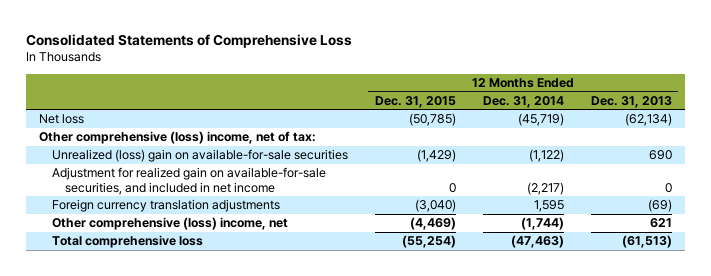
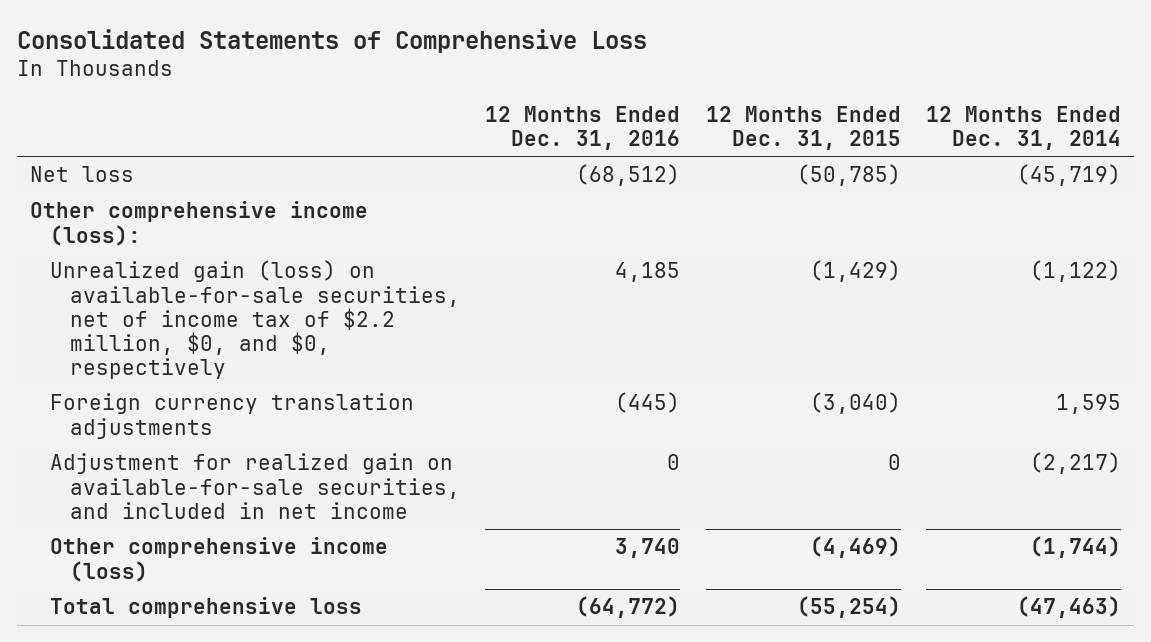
[590,95,672,108] Dec. 31, 2013 -> none
none -> [485,105,681,150] 12 Months Ended Dec. 31, 2016
[38,131,316,145] Other comprehensive (loss) income, net of tax: -> [29,201,368,246] Other comprehensive income (loss):
[52,149,349,163] Unrealized (loss) gain on available-for-sale securities -> [49,260,460,379] Unrealized gain (loss) on available-for-sale securities, net of income tax of $2.2 million, $0, and $0, respectively
[52,167,327,195] Adjustment for realized gain on available-for-sale securities, and included in net income -> [49,453,460,519] Adjustment for realized gain on available-for-sale securities, and included in net income
[52,217,289,231] Other comprehensive (loss) income, net -> [49,537,388,582] Other comprehensive income (loss)

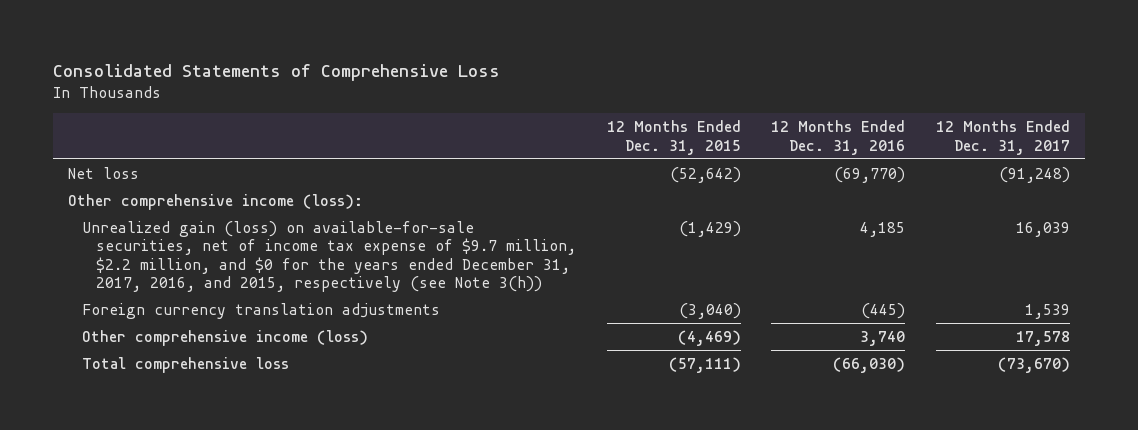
[926,105,1122,150] 12 Months Ended Dec. 31, 2014 -> none
none -> [936,120,1071,155] 12 Months Ended Dec. 31, 2017
[576,164,681,187] (68,512) -> [834,166,906,183] (69,770)
[796,164,901,187] (50,785) -> [669,166,741,183] (52,642)
[49,260,460,379] Unrealized gain (loss) on available-for-sale securities, net of income tax of $2.2 million, $0, and $0, respectively -> [81,220,576,293] Unrealized gain (loss) on available-for-sale securities, net of income tax expense of $9.7 million, $2.2 million, and $0 for the years ended December 31, 2017, 2016, and 2015, respectively (see Note 3(h))
[49,453,460,519] Adjustment for realized gain on available-for-sale securities, and included in net income -> none
[576,596,681,619] (64,772) -> [833,356,906,373] (66,030)
[796,596,901,619] (55,254) -> [668,356,741,373] (57,111)

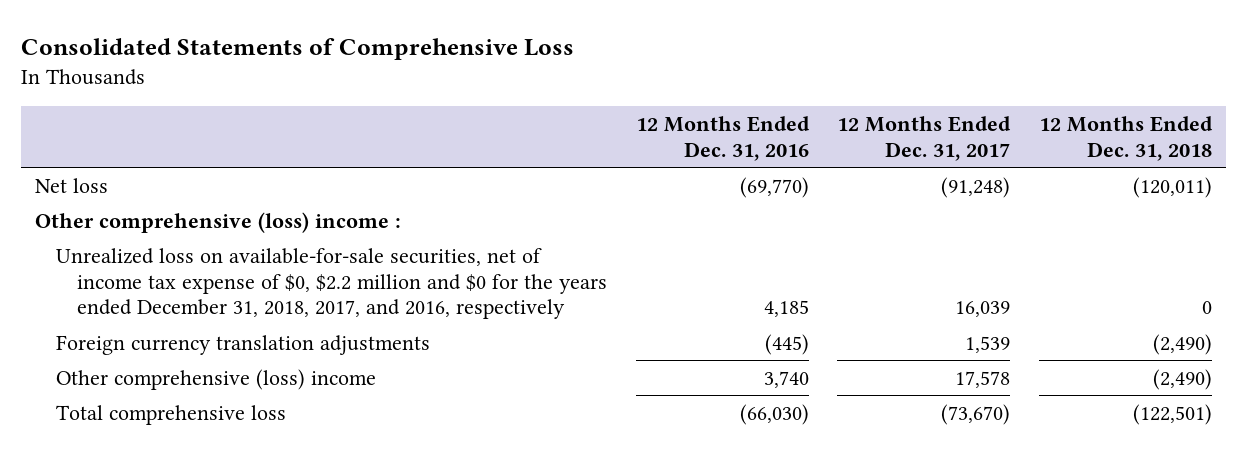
[606,120,741,155] 12 Months Ended Dec. 31, 2015 -> none
none -> [1039,115,1214,161] 12 Months Ended Dec. 31, 2018
[67,193,363,210] Other comprehensive income (loss): -> [35,211,402,233] Other comprehensive (loss) income :
[81,220,576,293] Unrealized gain (loss) on available-for-sale securities, net of income tax expense of $9.7 million, $2.2 million, and $0 for the years ended December 31, 2017, 2016, and 2015, respectively (see Note 3(h)) -> [56,247,607,320] Unrealized loss on available-for-sale securities, net of income tax expense of $0, $2.2 million and $0 for the years ended December 31, 2018, 2017, and 2016, respectively
[81,329,368,346] Other comprehensive income (loss) -> [56,368,377,390] Other comprehensive (loss) income

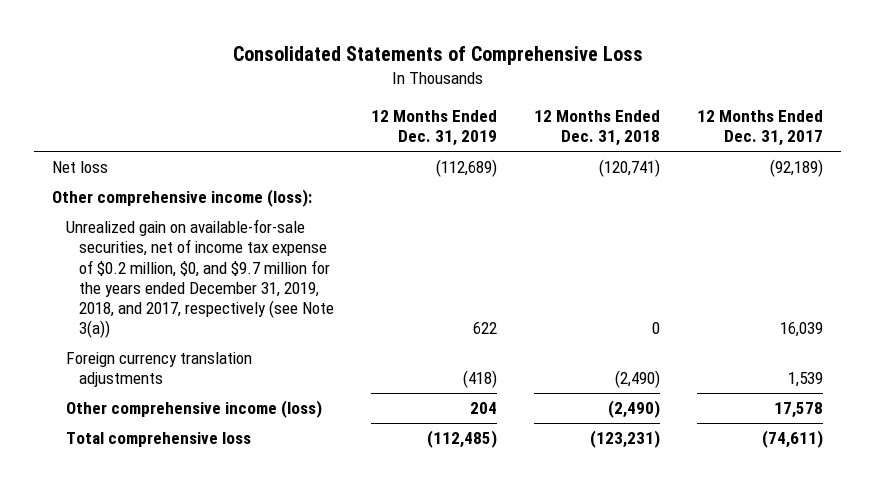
[635,115,810,161] 12 Months Ended Dec. 31, 2016 -> none
none -> [371,110,498,147] 12 Months Ended Dec. 31, 2019
[941,176,1011,198] (91,248) -> [770,159,824,178] (92,189)
[1133,176,1213,198] (120,011) -> [599,159,661,178] (120,741)
[35,211,402,233] Other comprehensive (loss) income : -> [52,189,313,208] Other comprehensive income (loss):
[56,247,607,320] Unrealized loss on available-for-sale securities, net of income tax expense of $0, $2.2 million and $0 for the years ended December 31, 2018, 2017, and 2016, respectively -> [65,219,335,339] Unrealized gain on available-for-sale securities, net of income tax expense of $0.2 million, $0, and $9.7 million for the years ended December 31, 2019, 2018, and 2017, respectively (see Note 3(a))
[56,368,377,390] Other comprehensive (loss) income -> [65,400,322,419] Other comprehensive income (loss)
[941,403,1011,425] (73,670) -> [762,430,824,449] (74,611)
[1133,403,1213,425] (122,501) -> [590,430,661,449] (123,231)

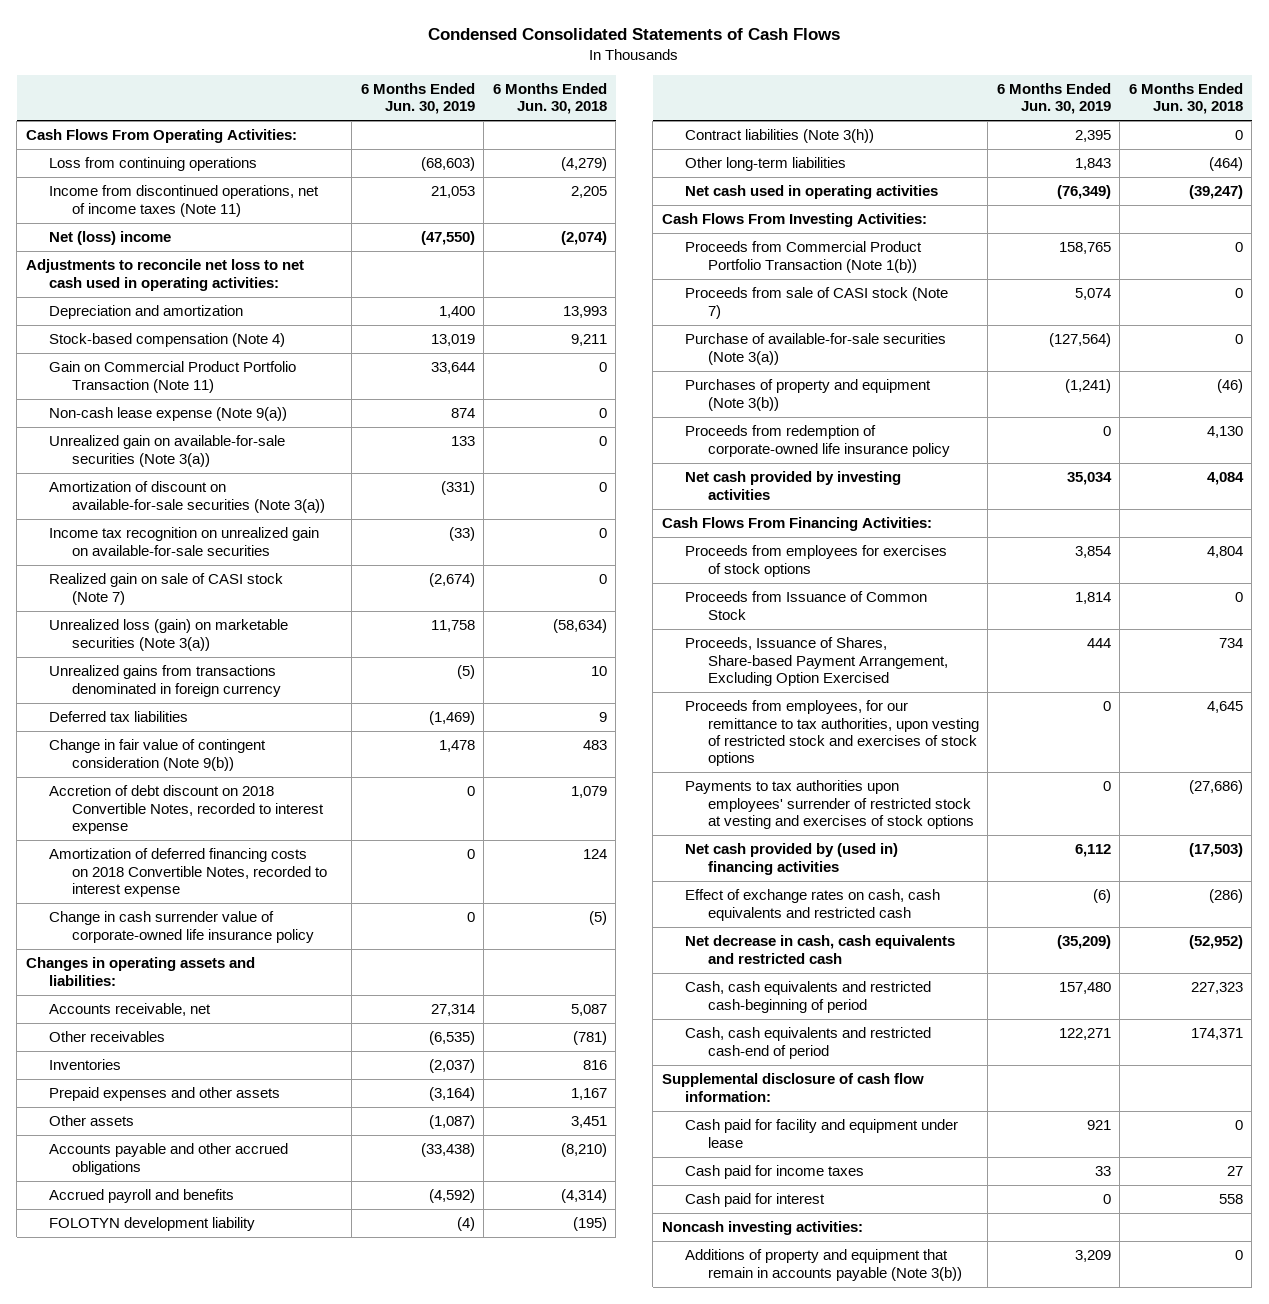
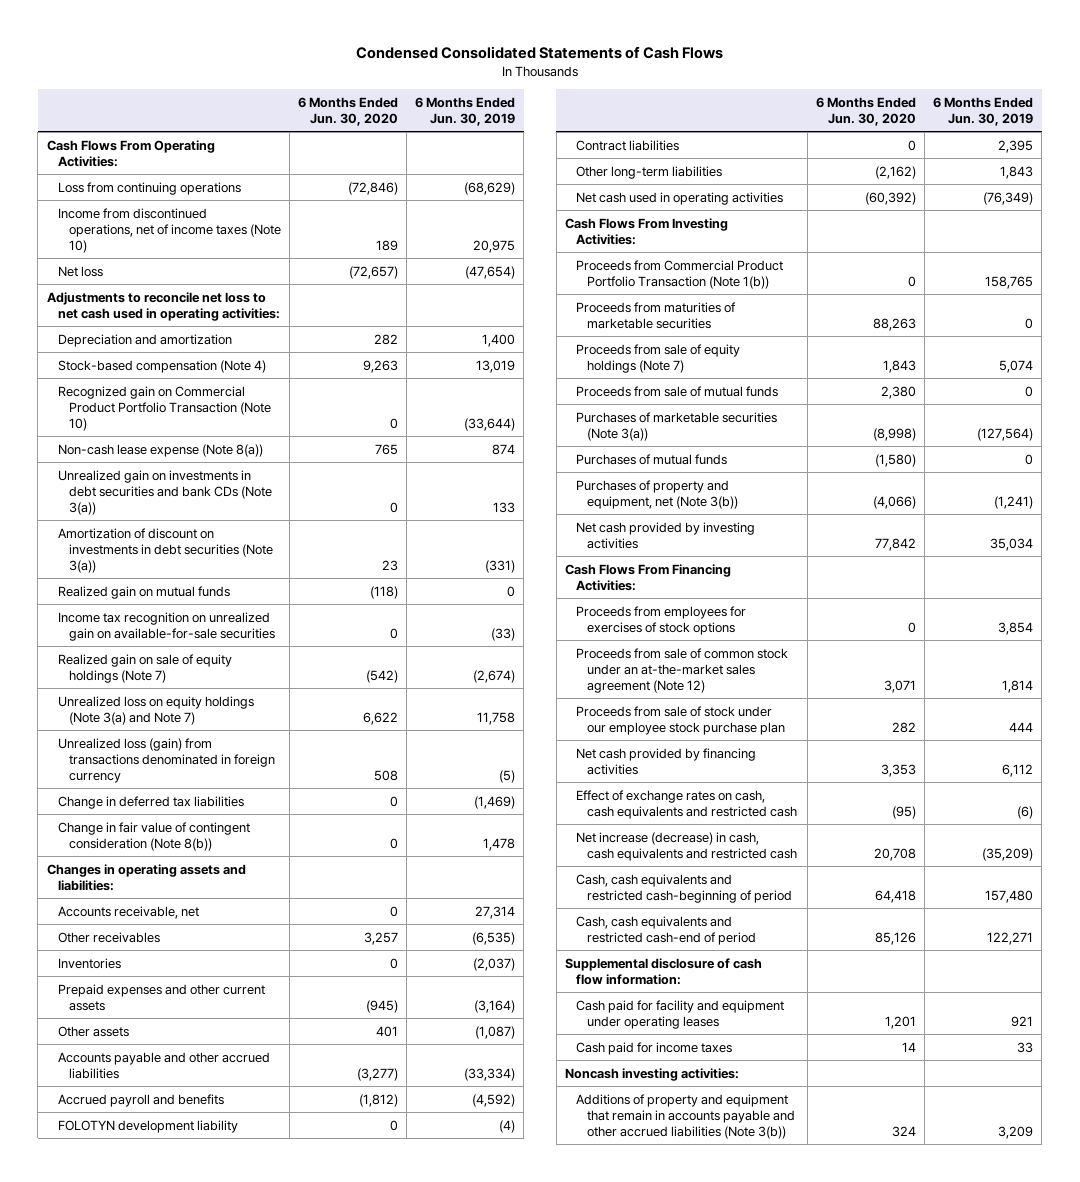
[492,82,607,115] 6 Months Ended Jun. 30, 2018 -> none
none -> [297,96,398,126] 6 Months Ended Jun. 30, 2020
[420,157,475,172] (68,603) -> [463,181,515,195] (68,629)
[48,185,319,217] Income from discontinued operations, net of income taxes (Note 11) -> [57,207,281,253] Income from discontinued operations, net of income taxes (Note 10)
[430,186,475,199] 21,053 -> [472,239,515,253] 20,975
[48,231,171,246] Net (loss) income -> [57,265,103,277] Net loss
[420,231,475,246] (47,550) -> [464,265,515,279] (47,654)
[48,361,296,393] Gain on Commercial Product Portfolio Transaction (Note 11) -> [57,385,271,431] Recognized gain on Commercial Product Portfolio Transaction (Note 10)
[430,362,475,375] 33,644 -> [463,417,515,431] (33,644)
[48,407,287,422] Non-cash lease expense (Note 9(a)) -> [57,443,263,457] Non-cash lease expense (Note 8(a))
[48,435,285,467] Unrealized gain on available-for-sale securities (Note 3(a)) -> [57,469,272,515] Unrealized gain on investments in debt securities and bank CDs (Note 3(a))
[48,481,325,513] Amortization of discount on available-for-sale securities (Note 3(a)) -> [57,527,273,573] Amortization of discount on investments in debt securities (Note 3(a))
none -> [57,585,230,599] Realized gain on mutual funds
[48,785,324,834] Accretion of debt discount on 2018 Convertible Notes, recorded to interest expense -> none
[48,848,327,897] Amortization of deferred financing costs on 2018 Convertible Notes, recorded to interest expense -> none
[48,911,314,943] Change in cash surrender value of corporate-owned life insurance policy -> none
[48,573,283,605] Realized gain on sale of CASI stock (Note 7) -> [57,653,232,683] Realized gain on sale of equity holdings (Note 7)
[48,619,288,651] Unrealized loss (gain) on marketable securities (Note 3(a)) -> [57,695,254,725] Unrealized loss on equity holdings (Note 3(a) and Note 7)
[48,665,281,697] Unrealized gains from transactions denominated in foreign currency -> [57,737,275,783] Unrealized loss (gain) from transactions denominated in foreign currency
[48,711,188,723] Deferred tax liabilities -> [57,795,244,809] Change in deferred tax liabilities
[48,739,266,771] Change in fair value of contingent consideration (Note 9(b)) -> [57,821,250,851] Change in fair value of contingent consideration (Note 8(b))
[48,1087,280,1102] Prepaid expenses and other assets -> [57,983,265,1011] Prepaid expenses and other current assets
[48,1143,288,1175] Accounts payable and other accrued obligations -> [57,1051,270,1079] Accounts payable and other accrued liabilities
[420,1143,475,1158] (33,438) -> [463,1067,515,1081] (33,334)
[684,129,874,144] Contract liabilities (Note 3(h)) -> [575,139,679,151] Contract liabilities
[684,425,950,457] Proceeds from redemption of corporate-owned life insurance policy -> none
none -> [575,301,736,329] Proceeds from maturities of marketable securities
[684,287,948,319] Proceeds from sale of CASI stock (Note 7) -> [575,343,740,373] Proceeds from sale of equity holdings (Note 7)
none -> [575,385,778,397] Proceeds from sale of mutual funds
[684,333,946,365] Purchase of available-for-sale securities (Note 3(a)) -> [575,411,777,441] Purchases of marketable securities (Note 3(a))
none -> [575,453,727,465] Purchases of mutual funds
[684,379,931,411] Purchases of property and equipment (Note 3(b)) -> [575,479,739,509] Purchases of property and equipment, net (Note 3(b))
[684,700,979,767] Proceeds from employees, for our remittance to tax authorities, upon vesting of restricted stock and exercises of stock options -> none
[684,780,974,829] Payments to tax authorities upon employees' surrender of restricted stock at vesting and exercises of stock options -> none
[684,591,927,620] Proceeds from Issuance of Common Stock -> [575,647,788,693] Proceeds from sale of common stock under an at-the-market sales agreement (Note 12)
[684,637,948,686] Proceeds, Issuance of Shares, Share-based Payment Arrangement, Excluding Option Exercised -> [575,705,786,735] Proceeds from sale of stock under our employee stock purchase plan
[684,843,898,875] Net cash provided by (used in) financing activities -> [575,747,756,775] Net cash provided by financing activities
[684,935,955,964] Net decrease in cash, cash equivalents and restricted cash -> [575,831,798,861] Net increase (decrease) in cash, cash equivalents and restricted cash
[684,1119,958,1148] Cash paid for facility and equipment under lease -> [575,999,784,1029] Cash paid for facility and equipment under operating leases
[684,1193,825,1208] Cash paid for interest -> none
[684,1249,962,1281] Additions of property and equipment that remain in accounts payable (Note 3(b)) -> [575,1093,796,1139] Additions of property and equipment that remain in accounts payable and other accrued liabilities (Note 3(b))

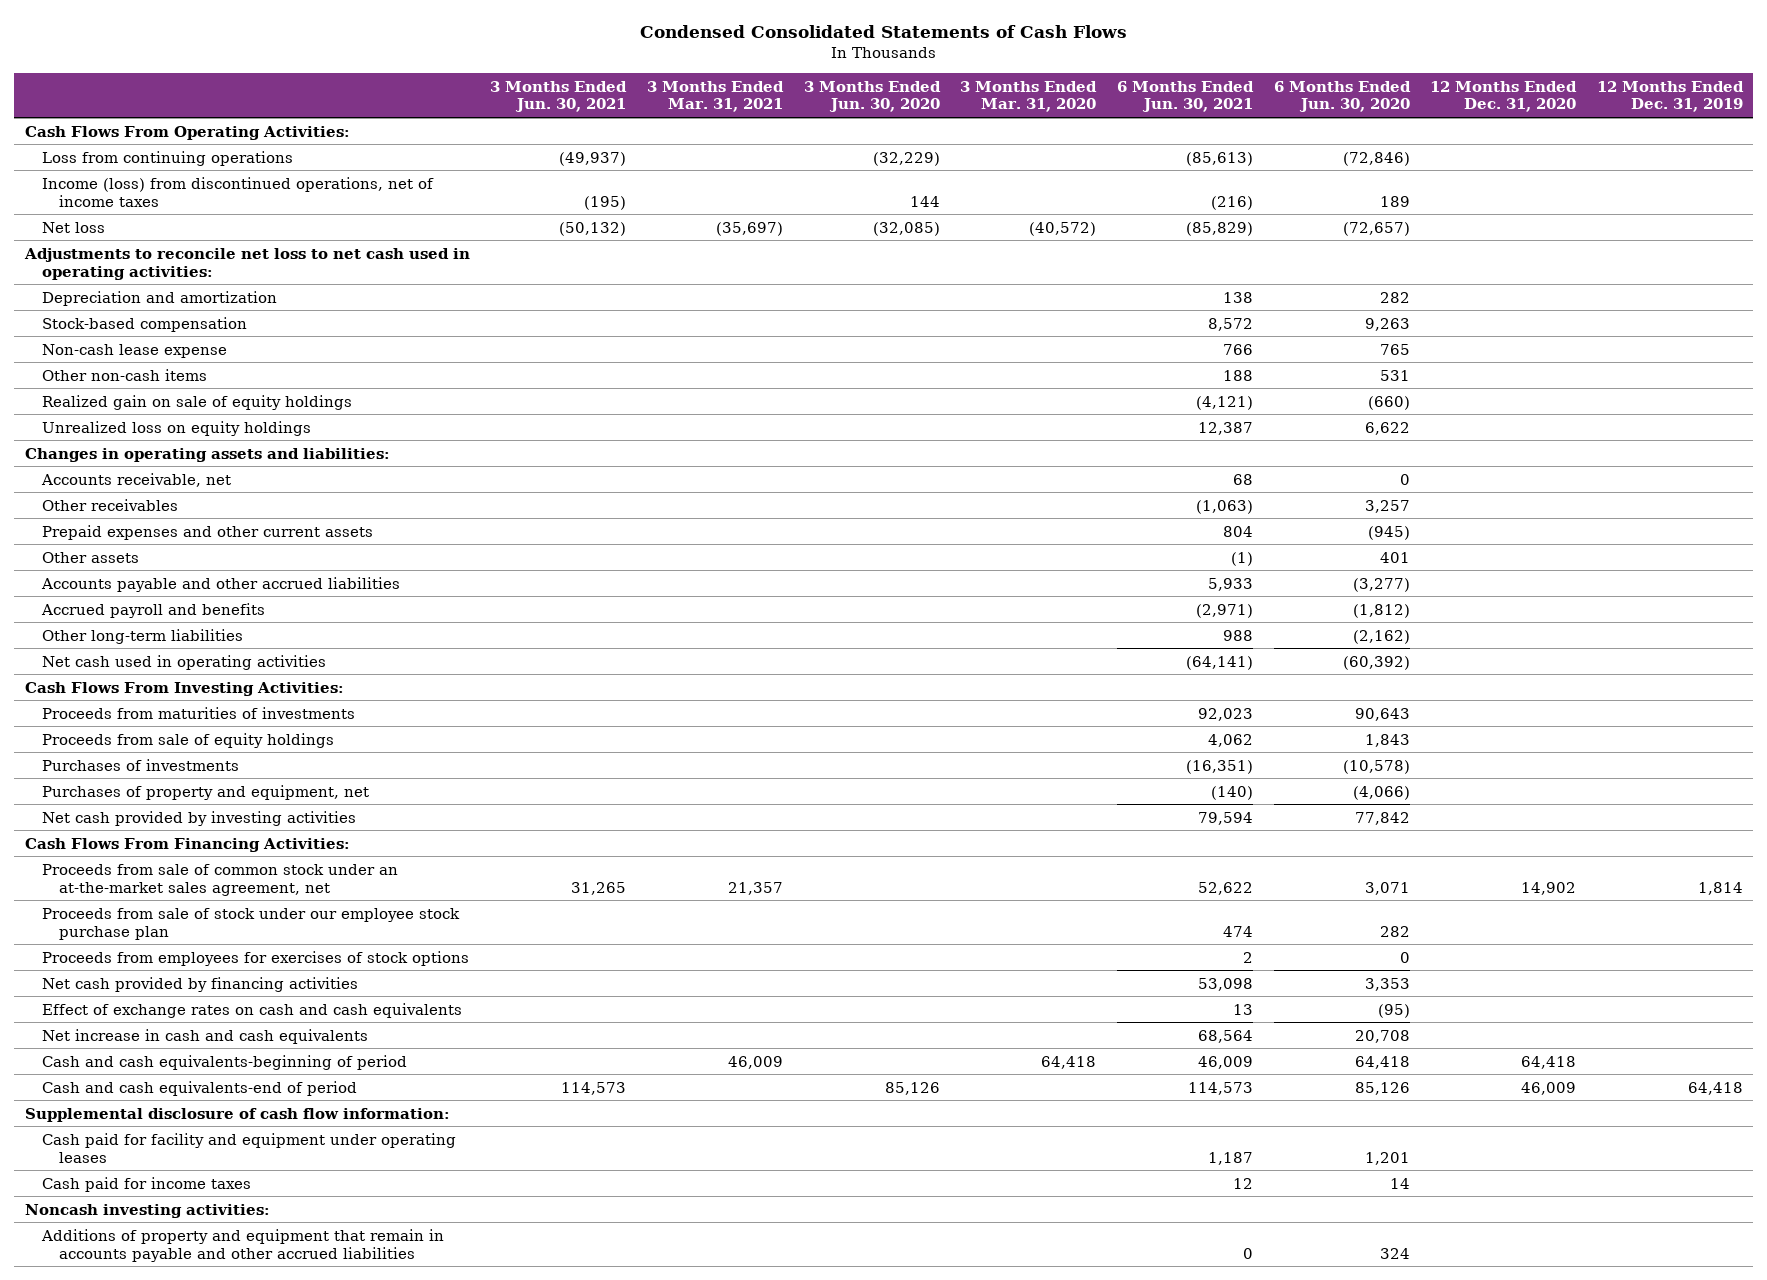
[414,96,515,126] 6 Months Ended Jun. 30, 2019 -> none
none -> [490,80,628,113] 3 Months Ended Jun. 30, 2021
none -> [646,80,784,113] 3 Months Ended Mar. 31, 2021
none -> [803,80,941,113] 3 Months Ended Jun. 30, 2020
none -> [960,80,1098,113] 3 Months Ended Mar. 31, 2020
none -> [1116,80,1254,113] 6 Months Ended Jun. 30, 2021
none -> [1430,80,1578,113] 12 Months Ended Dec. 31, 2020
none -> [1596,80,1744,113] 12 Months Ended Dec. 31, 2019
[57,207,281,253] Income from discontinued operations, net of income taxes (Note 10) -> [41,176,434,207] Income (loss) from discontinued operations, net of income taxes
[57,385,271,431] Recognized gain on Commercial Product Portfolio Transaction (Note 10) -> none
[57,469,272,515] Unrealized gain on investments in debt securities and bank CDs (Note 3(a)) -> none
[57,527,273,573] Amortization of discount on investments in debt securities (Note 3(a)) -> none
[57,585,230,599] Realized gain on mutual funds -> none
[57,611,275,641] Income tax recognition on unrealized gain on available-for-sale securities -> none
[57,737,275,783] Unrealized loss (gain) from transactions denominated in foreign currency -> none
[57,795,244,809] Change in deferred tax liabilities -> none
[57,821,250,851] Change in fair value of contingent consideration (Note 8(b)) -> none
[57,359,266,373] Stock-based compensation (Note 4) -> [41,316,247,332] Stock-based compensation
[57,443,263,457] Non-cash lease expense (Note 8(a)) -> [41,343,227,358] Non-cash lease expense
none -> [41,368,207,381] Other non-cash items
[57,653,232,683] Realized gain on sale of equity holdings (Note 7) -> [41,394,352,410] Realized gain on sale of equity holdings
[365,669,398,683] (542) -> [1367,395,1410,410] (660)
[57,695,254,725] Unrealized loss on equity holdings (Note 3(a) and Note 7) -> [41,420,311,436] Unrealized loss on equity holdings
[57,957,121,969] Inventories -> none
[57,1119,238,1133] FOLOTYN development liability -> none
[575,139,679,151] Contract liabilities -> none
[575,259,783,289] Proceeds from Commercial Product Portfolio Transaction (Note 1(b)) -> none
[575,385,778,397] Proceeds from sale of mutual funds -> none
[575,453,727,465] Purchases of mutual funds -> none
[575,301,736,329] Proceeds from maturities of marketable securities -> [41,706,355,719] Proceeds from maturities of investments
[873,317,917,331] 88,263 -> [1354,707,1410,721] 90,643
[575,343,740,373] Proceeds from sale of equity holdings (Note 7) -> [41,732,334,748] Proceeds from sale of equity holdings
[575,411,777,441] Purchases of marketable securities (Note 3(a)) -> [41,758,239,771] Purchases of investments
[873,427,917,441] (8,998) -> [1342,759,1410,774] (10,578)
[575,479,739,509] Purchases of property and equipment, net (Note 3(b)) -> [41,784,369,800] Purchases of property and equipment, net
[575,647,788,693] Proceeds from sale of common stock under an at-the-market sales agreement (Note 12) -> [41,863,398,896] Proceeds from sale of common stock under an at-the-market sales agreement, net
[575,605,746,635] Proceeds from employees for exercises of stock options -> [41,950,469,966] Proceeds from employees for exercises of stock options
[575,789,798,819] Effect of exchange rates on cash, cash equivalents and restricted cash -> [41,1002,462,1018] Effect of exchange rates on cash and cash equivalents
[575,831,798,861] Net increase (decrease) in cash, cash equivalents and restricted cash -> [41,1028,368,1044] Net increase in cash and cash equivalents
[575,873,793,903] Cash, cash equivalents and restricted cash-beginning of period -> [41,1054,407,1070] Cash and cash equivalents-beginning of period
[575,915,757,945] Cash, cash equivalents and restricted cash-end of period -> [41,1080,357,1096] Cash and cash equivalents-end of period
[575,1093,796,1139] Additions of property and equipment that remain in accounts payable and other accrued liabilities (Note 3(b)) -> [40,1228,444,1262] Additions of property and equipment that remain in accounts payable and other accrued liabilities

